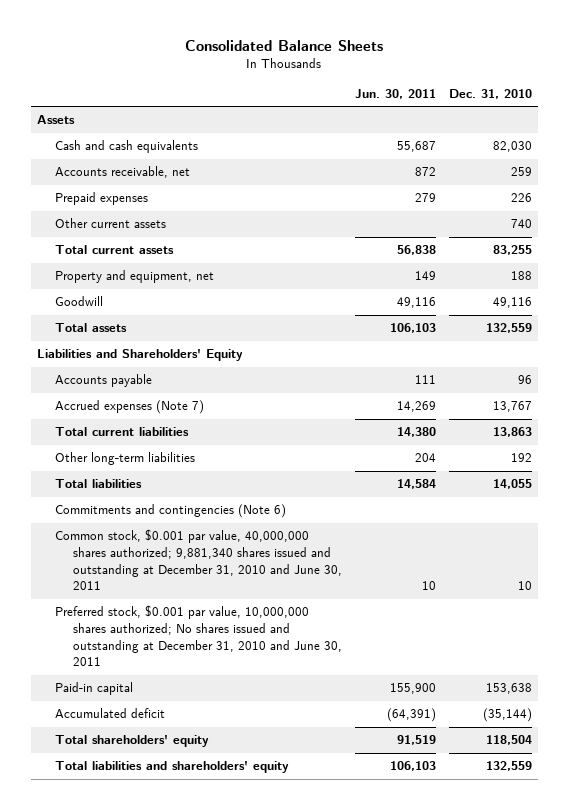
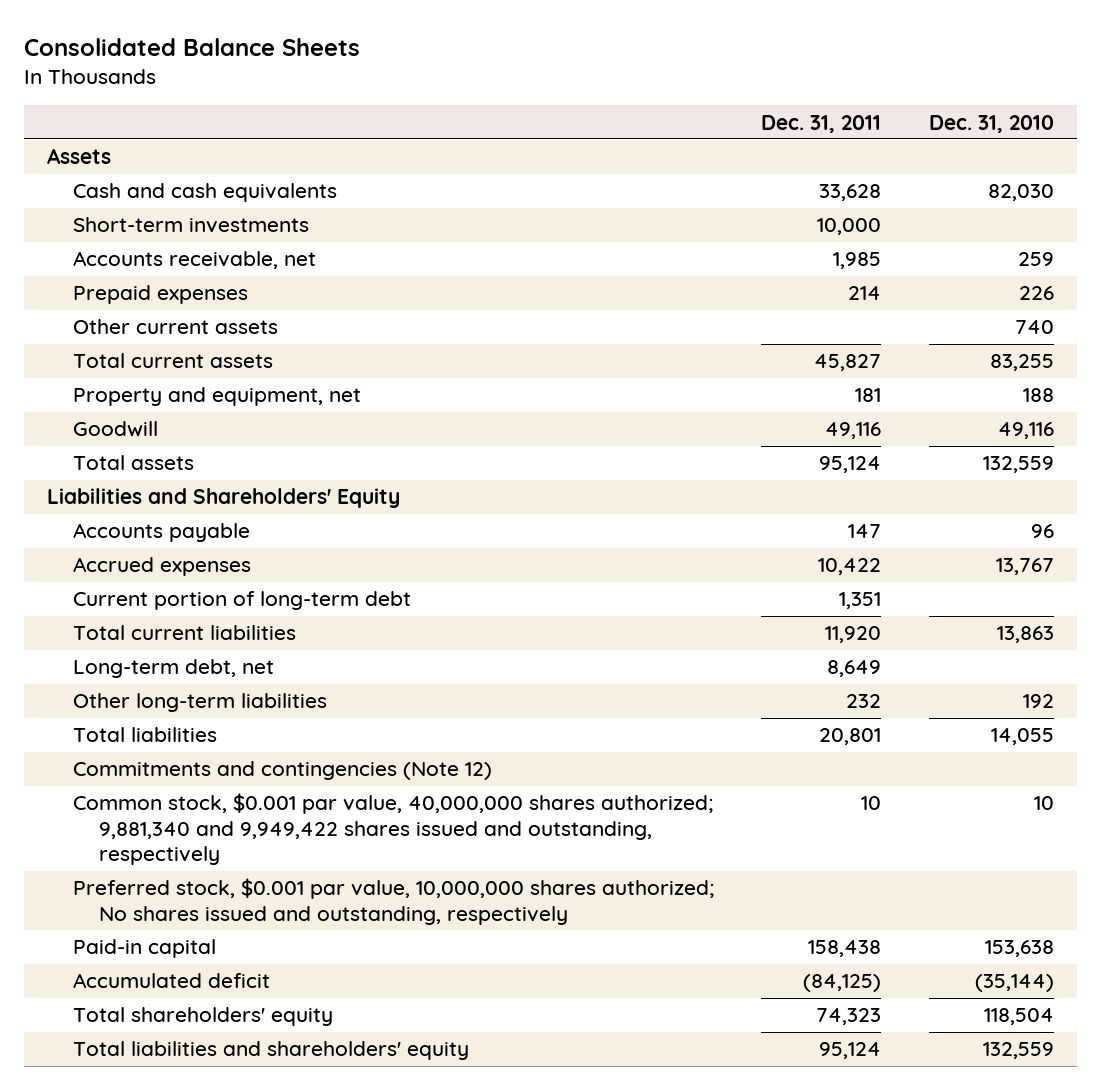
[354,88,436,99] Jun. 30, 2011 -> none
none -> [761,114,882,133] Dec. 31, 2011
none -> [72,217,309,234] Short-term investments
[54,400,204,415] Accrued expenses (Note 7) -> [72,557,251,577] Accrued expenses
none -> [72,591,411,611] Current portion of long-term debt
none -> [72,659,274,679] Long-term debt, net
[54,504,286,519] Commitments and contingencies (Note 6) -> [72,761,492,781] Commitments and contingencies (Note 12)
[54,529,342,591] Common stock, $0.001 par value, 40,000,000 shares authorized; 9,881,340 shares issued and outstanding at December 31, 2010 and June 30, 2011 -> [72,793,713,866] Common stock, $0.001 par value, 40,000,000 shares authorized; 9,881,340 and 9,949,422 shares issued and outstanding, respectively
[54,605,342,667] Preferred stock, $0.001 par value, 10,000,000 shares authorized; No shares issued and outstanding at December 31, 2010 and June 30, 2011 -> [72,878,714,925] Preferred stock, $0.001 par value, 10,000,000 shares authorized; No shares issued and outstanding, respectively

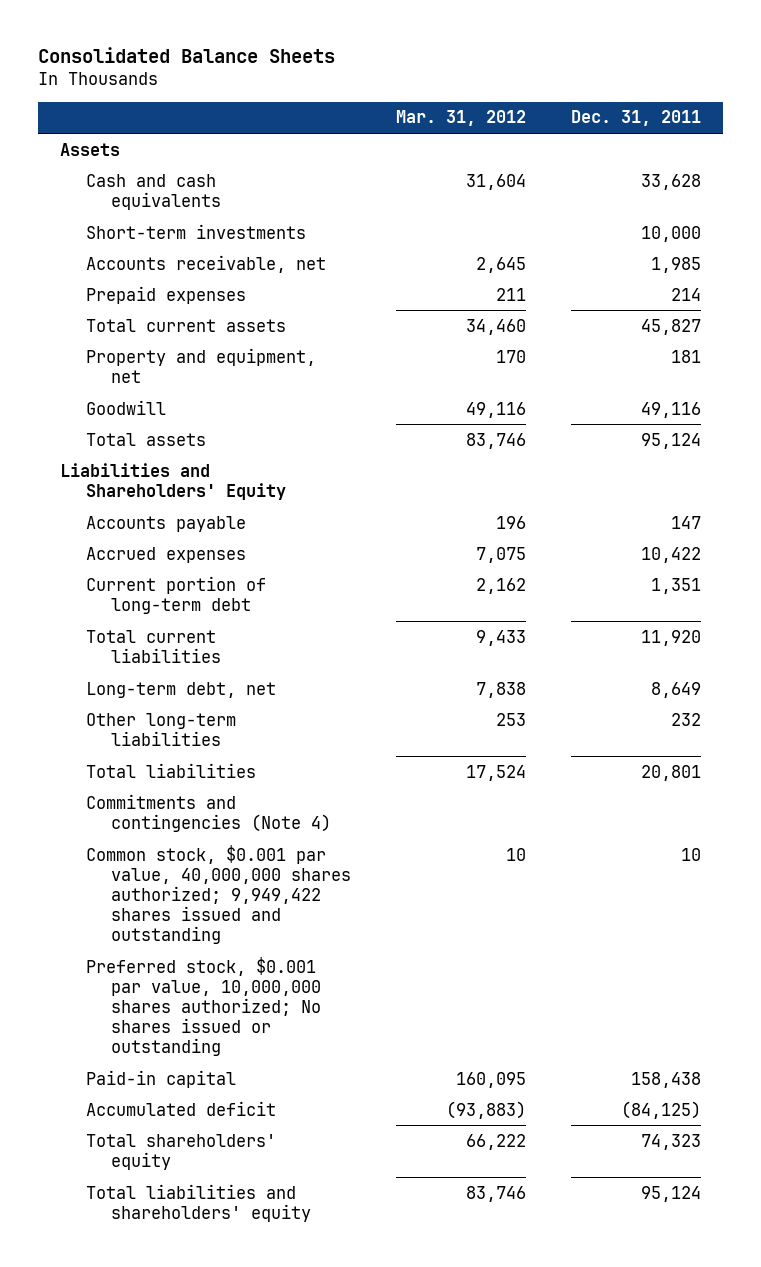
[928,114,1054,133] Dec. 31, 2010 -> none
none -> [396,110,527,127] Mar. 31, 2012
[72,319,278,335] Other current assets -> none
[72,761,492,781] Commitments and contingencies (Note 12) -> [85,793,332,832] Commitments and contingencies (Note 4)
[72,793,713,866] Common stock, $0.001 par value, 40,000,000 shares authorized; 9,881,340 and 9,949,422 shares issued and outstanding, respectively -> [85,844,352,945] Common stock, $0.001 par value, 40,000,000 shares authorized; 9,949,422 shares issued and outstanding
[72,878,714,925] Preferred stock, $0.001 par value, 10,000,000 shares authorized; No shares issued and outstanding, respectively -> [85,956,322,1057] Preferred stock, $0.001 par value, 10,000,000 shares authorized; No shares issued or outstanding

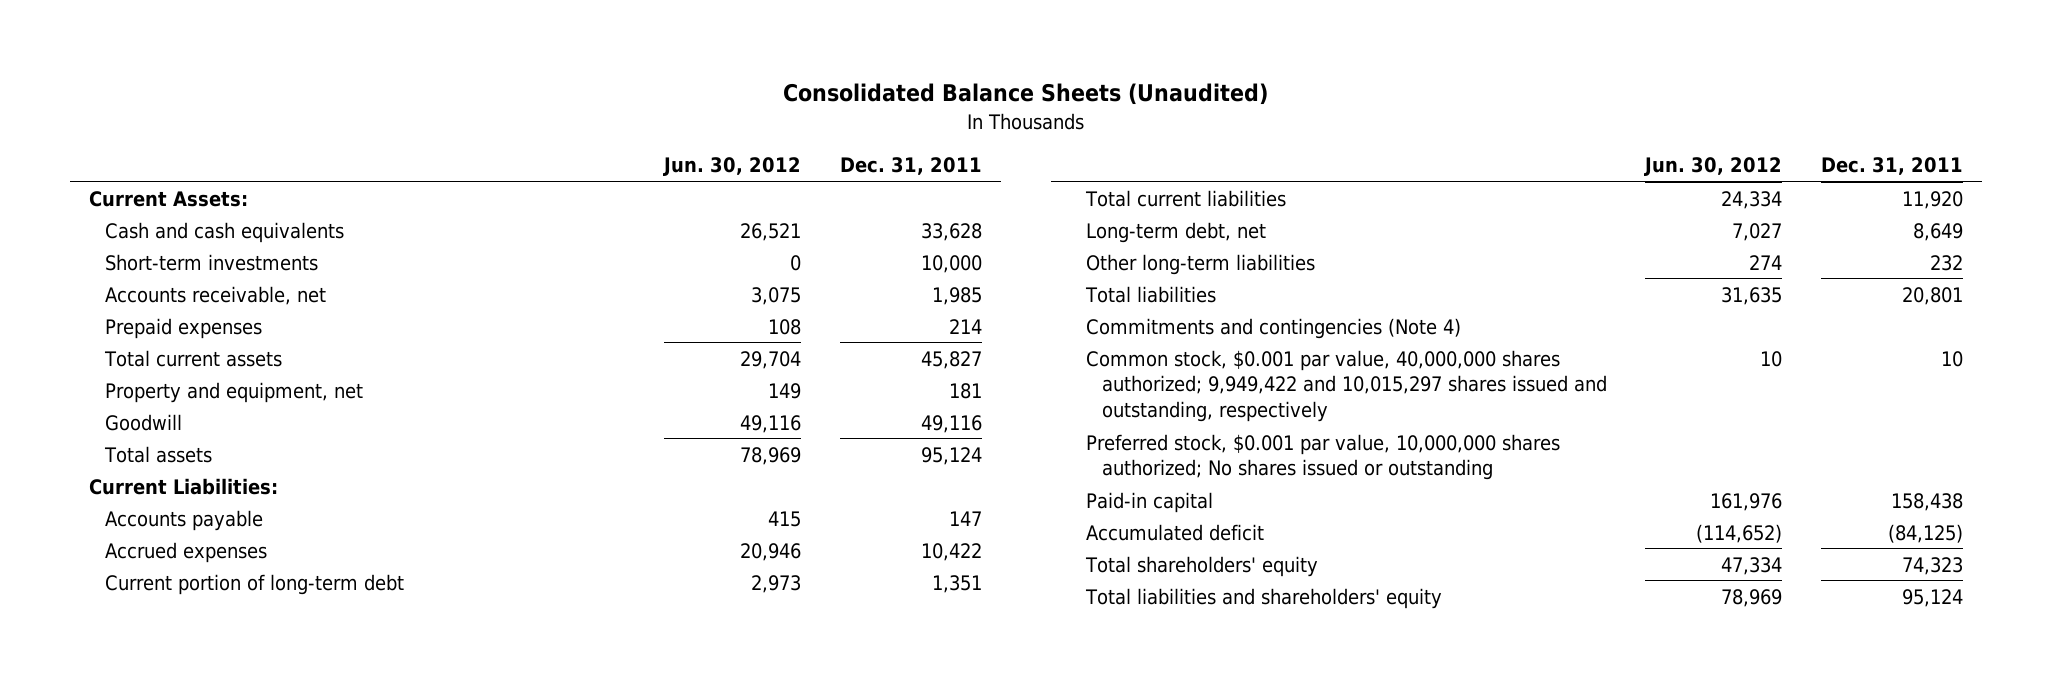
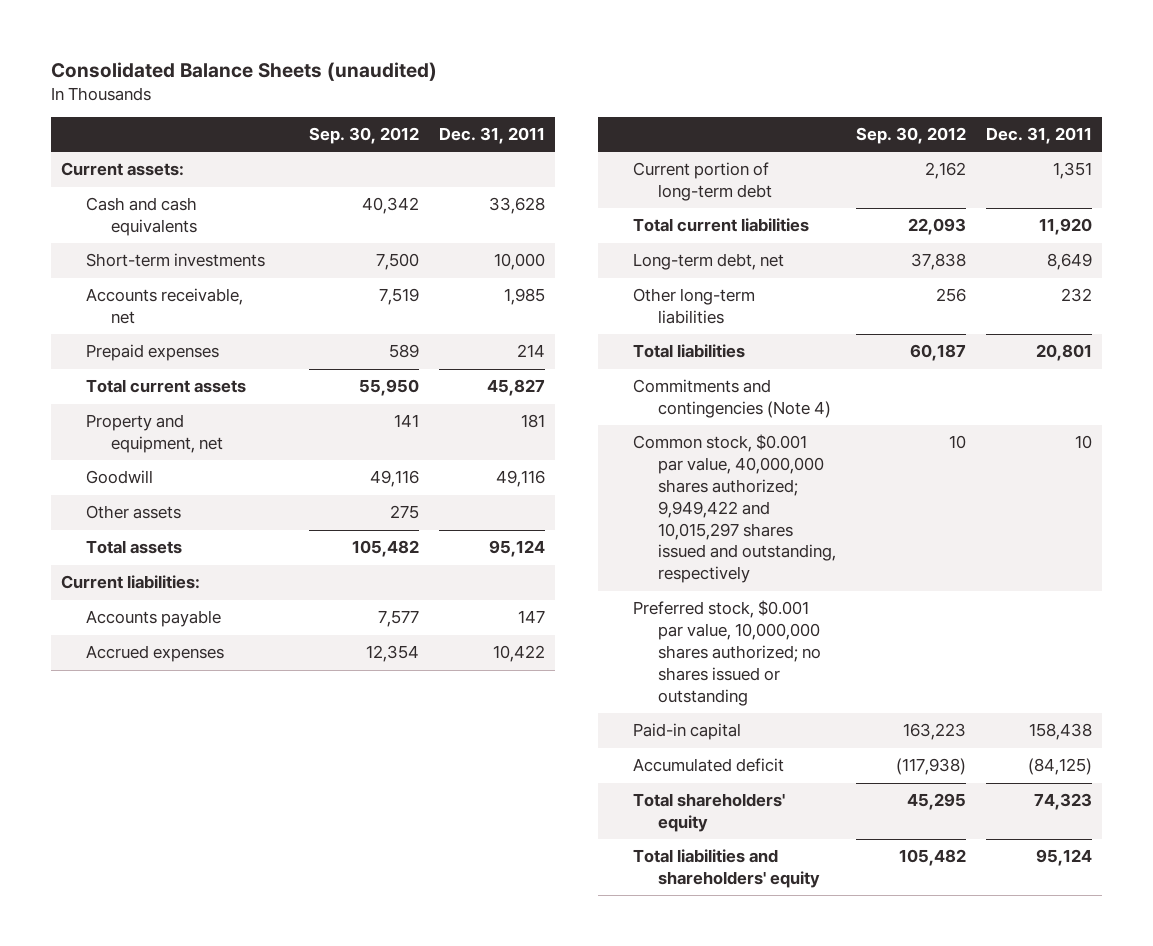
[783,83,1269,106] Consolidated Balance Sheets (Unaudited) -> [51,62,438,82] Consolidated Balance Sheets (unaudited)
[663,157,802,177] Jun. 30, 2012 -> none
none -> [309,127,420,145] Sep. 30, 2012
[89,190,249,207] Current Assets: -> [61,162,185,177] Current assets:
none -> [86,505,182,520] Other assets
[89,477,279,495] Current Liabilities: -> [61,575,201,590] Current liabilities:
[1086,433,1561,481] Preferred stock, $0.001 par value, 10,000,000 shares authorized; No shares issued or outstanding -> [632,600,821,706] Preferred stock, $0.001 par value, 10,000,000 shares authorized; no shares issued or outstanding

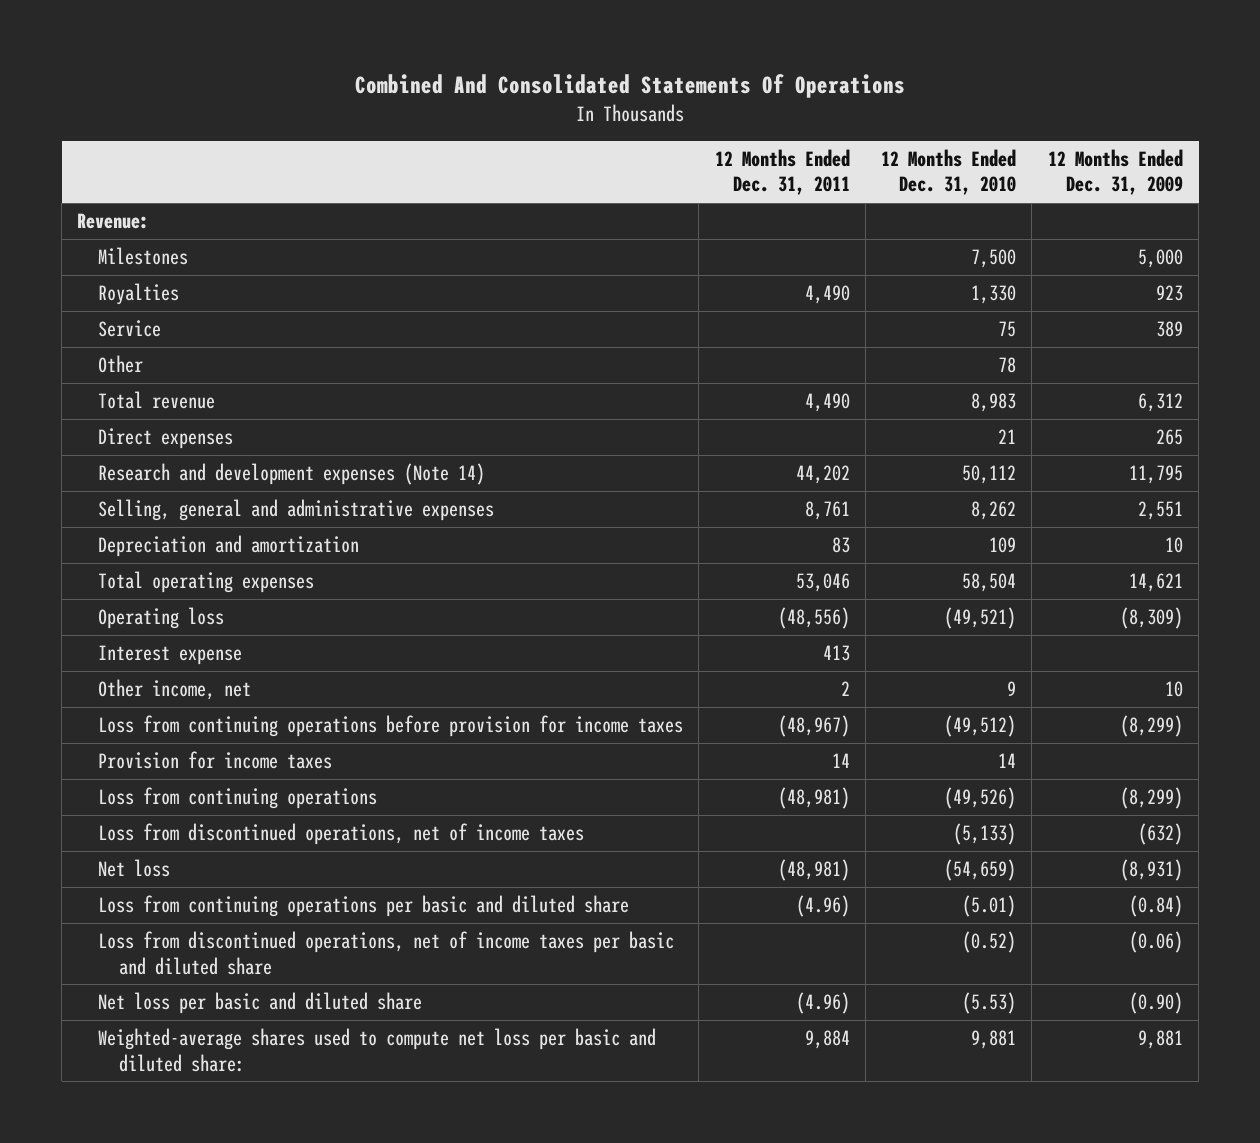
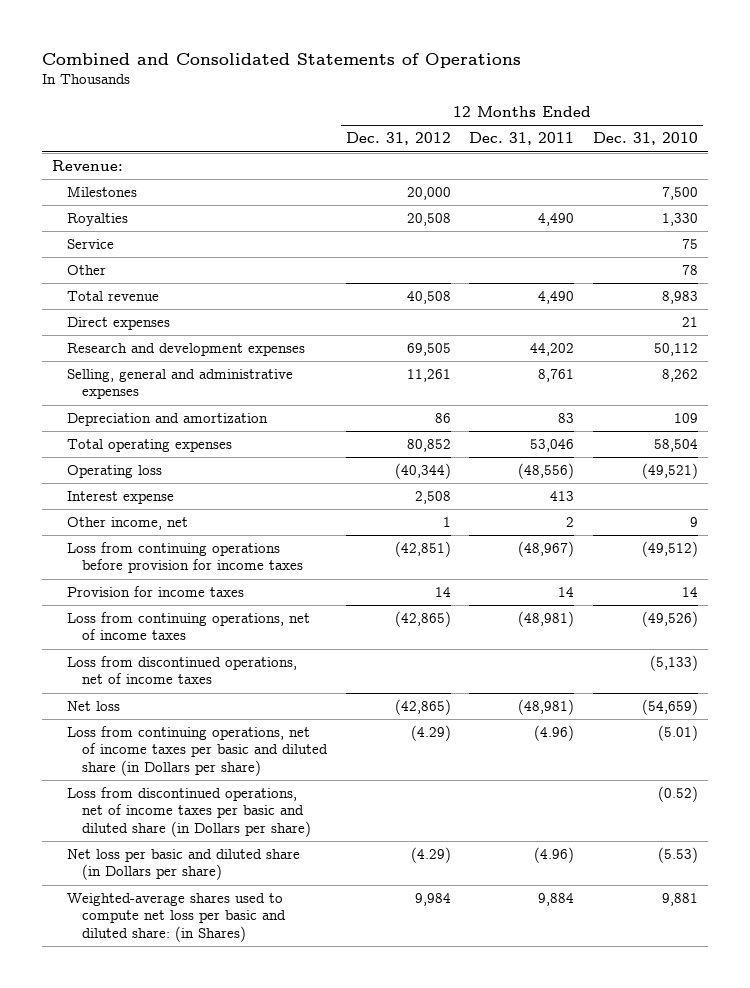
[355,74,906,99] Combined And Consolidated Statements Of Operations -> [42,52,522,68] Combined and Consolidated Statements of Operations
[1047,148,1183,196] 12 Months Ended Dec. 31, 2009 -> none
none -> [345,132,451,146] Dec. 31, 2012
[98,462,486,485] Research and development expenses (Note 14) -> [66,343,305,357] Research and development expenses
[98,786,378,809] Loss from continuing operations -> [66,612,310,641] Loss from continuing operations, net of income taxes
[98,894,630,917] Loss from continuing operations per basic and diluted share -> [66,726,328,776] Loss from continuing operations, net of income taxes per basic and diluted share (in Dollars per share)
[98,930,675,975] Loss from discontinued operations, net of income taxes per basic and diluted share -> [66,787,311,837] Loss from discontinued operations, net of income taxes per basic and diluted share (in Dollars per share)
[98,991,423,1014] Net loss per basic and diluted share -> [66,849,300,881] Net loss per basic and diluted share (in Dollars per share)
[98,1027,657,1072] Weighted-average shares used to compute net loss per basic and diluted share: -> [66,893,286,942] Weighted-average shares used to compute net loss per basic and diluted share: (in Shares)

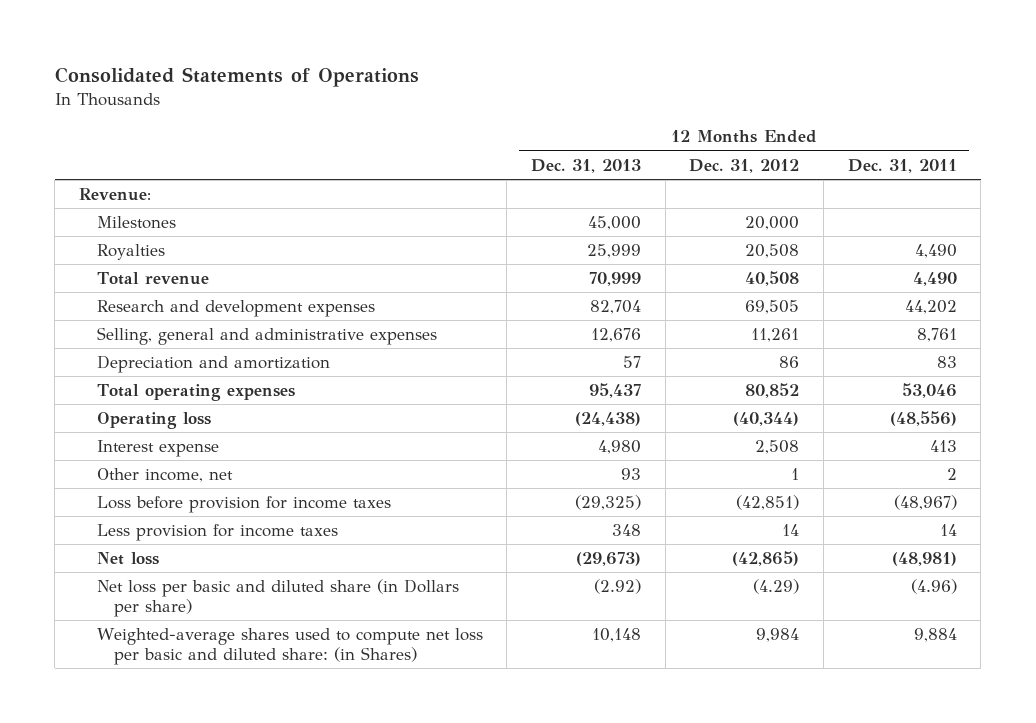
[42,52,522,68] Combined and Consolidated Statements of Operations -> [54,66,419,87] Consolidated Statements of Operations
[593,132,699,146] Dec. 31, 2010 -> none
none -> [530,158,641,173] Dec. 31, 2013
[66,239,114,250] Service -> none
[66,265,106,276] Other -> none
[66,317,170,331] Direct expenses -> none
[66,612,310,641] Loss from continuing operations, net of income taxes -> none
[66,656,297,685] Loss from discontinued operations, net of income taxes -> none
[66,542,303,574] Loss from continuing operations before provision for income taxes -> [96,496,391,514] Loss before provision for income taxes
[66,586,244,598] Provision for income taxes -> [96,524,338,542] Less provision for income taxes
[66,726,328,776] Loss from continuing operations, net of income taxes per basic and diluted share (in Dollars per share) -> none
[66,787,311,837] Loss from discontinued operations, net of income taxes per basic and diluted share (in Dollars per share) -> none

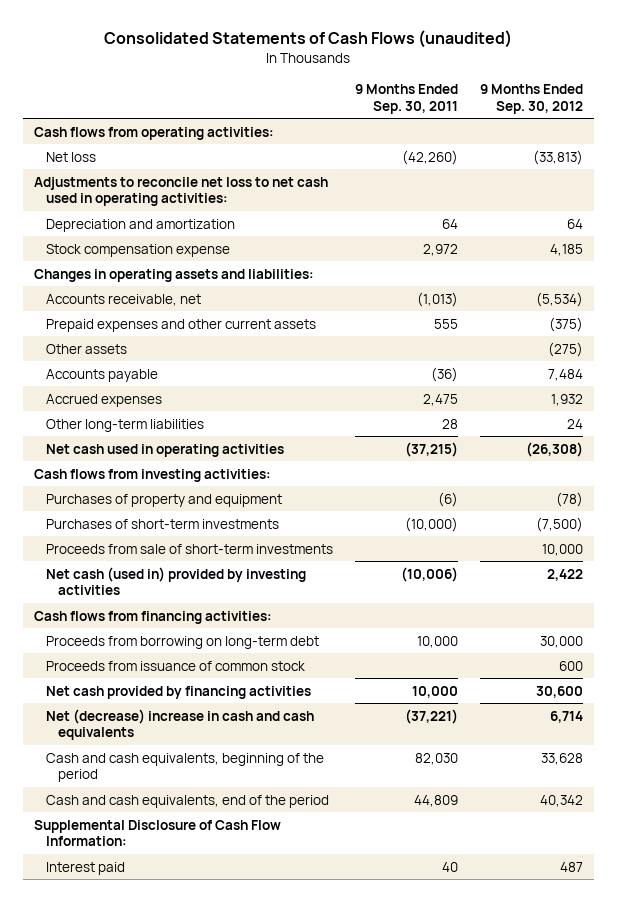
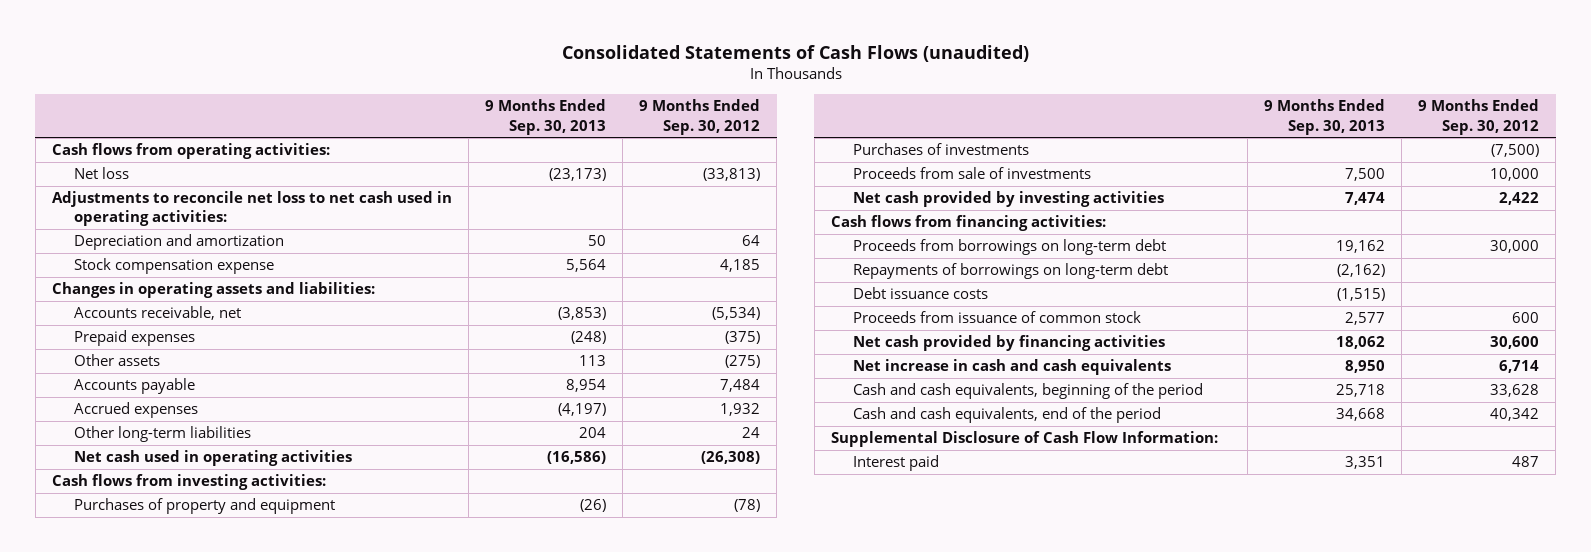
[354,84,458,114] 9 Months Ended Sep. 30, 2011 -> none
none -> [485,99,607,135] 9 Months Ended Sep. 30, 2013
[46,318,317,332] Prepaid expenses and other current assets -> [74,330,196,347] Prepaid expenses
[46,518,280,529] Purchases of short-term investments -> [853,143,1030,156] Purchases of investments
[46,543,334,554] Proceeds from sale of short-term investments -> [853,167,1092,180] Proceeds from sale of investments
[46,566,307,596] Net cash (used in) provided by investing activities -> [853,191,1165,208] Net cash provided by investing activities
[46,635,320,649] Proceeds from borrowing on long-term debt -> [853,239,1167,256] Proceeds from borrowings on long-term debt
none -> [853,263,1169,280] Repayments of borrowings on long-term debt
none -> [853,287,989,300] Debt issuance costs
[46,708,315,741] Net (decrease) increase in cash and cash equivalents -> [853,359,1172,376] Net increase in cash and cash equivalents

